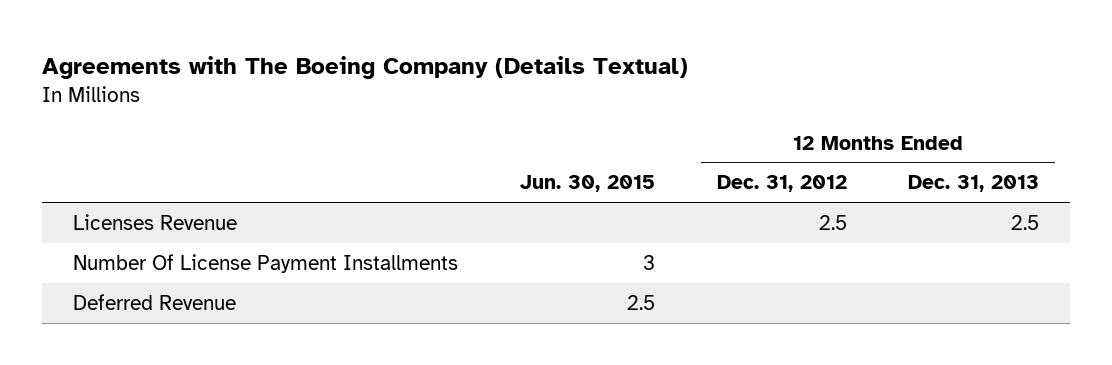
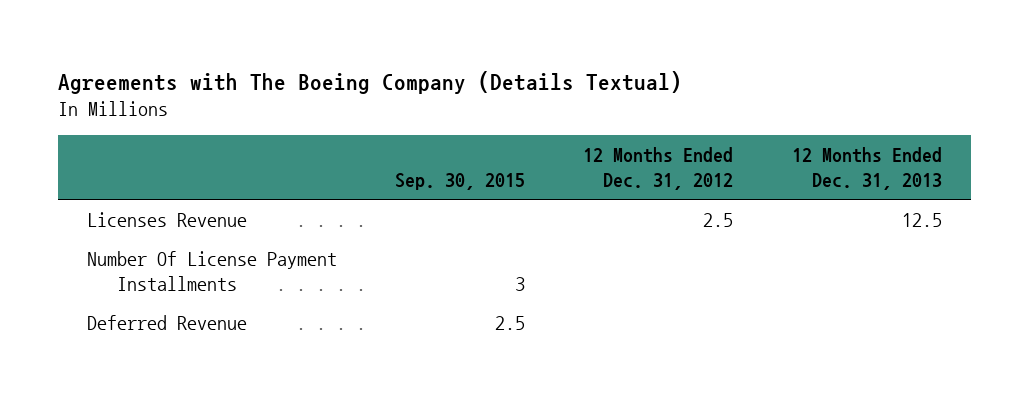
[519,175,655,193] Jun. 30, 2015 -> none
none -> [395,173,526,191] Sep. 30, 2015
[1011,214,1040,230] 2.5 -> [901,212,942,227] 12.5

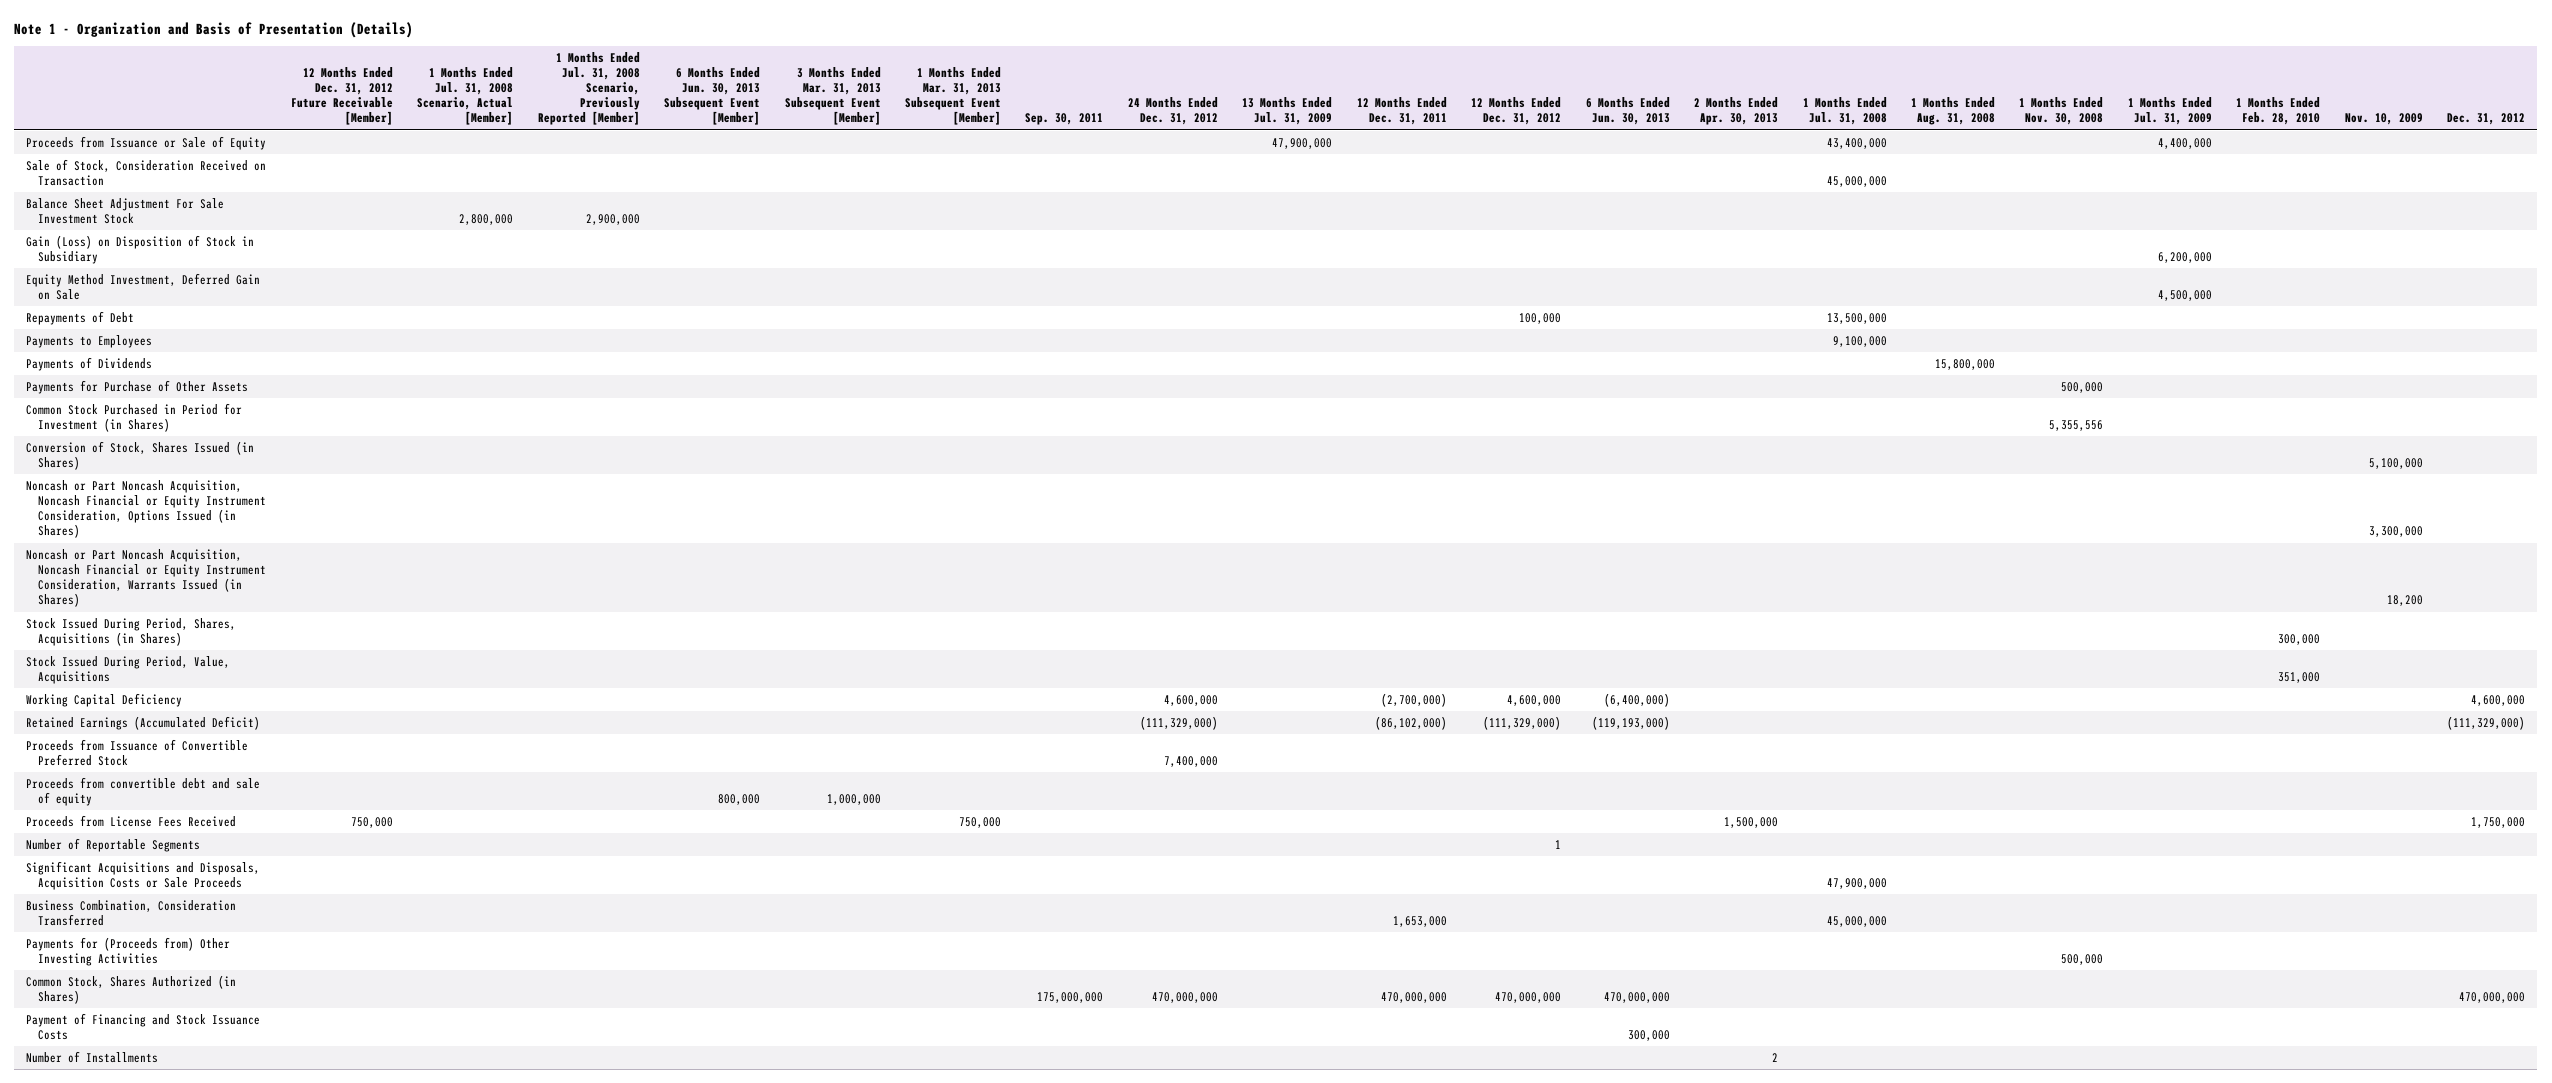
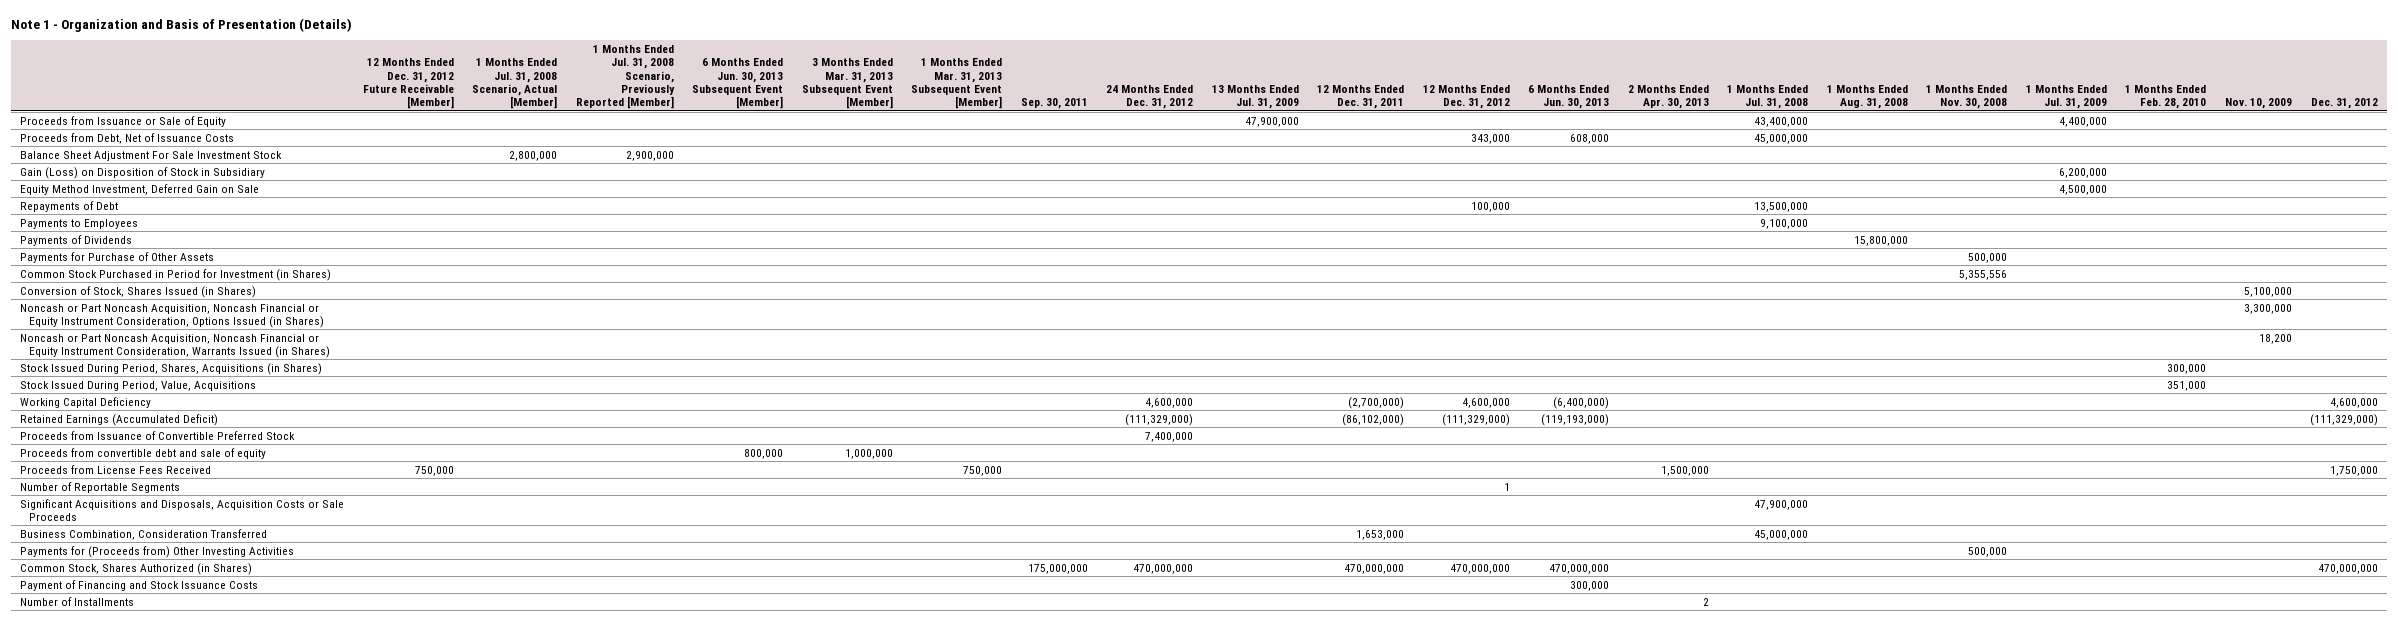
[26,159,267,187] Sale of Stock, Consideration Received on Transaction -> none
none -> [20,132,235,144] Proceeds from Debt, Net of Issuance Costs

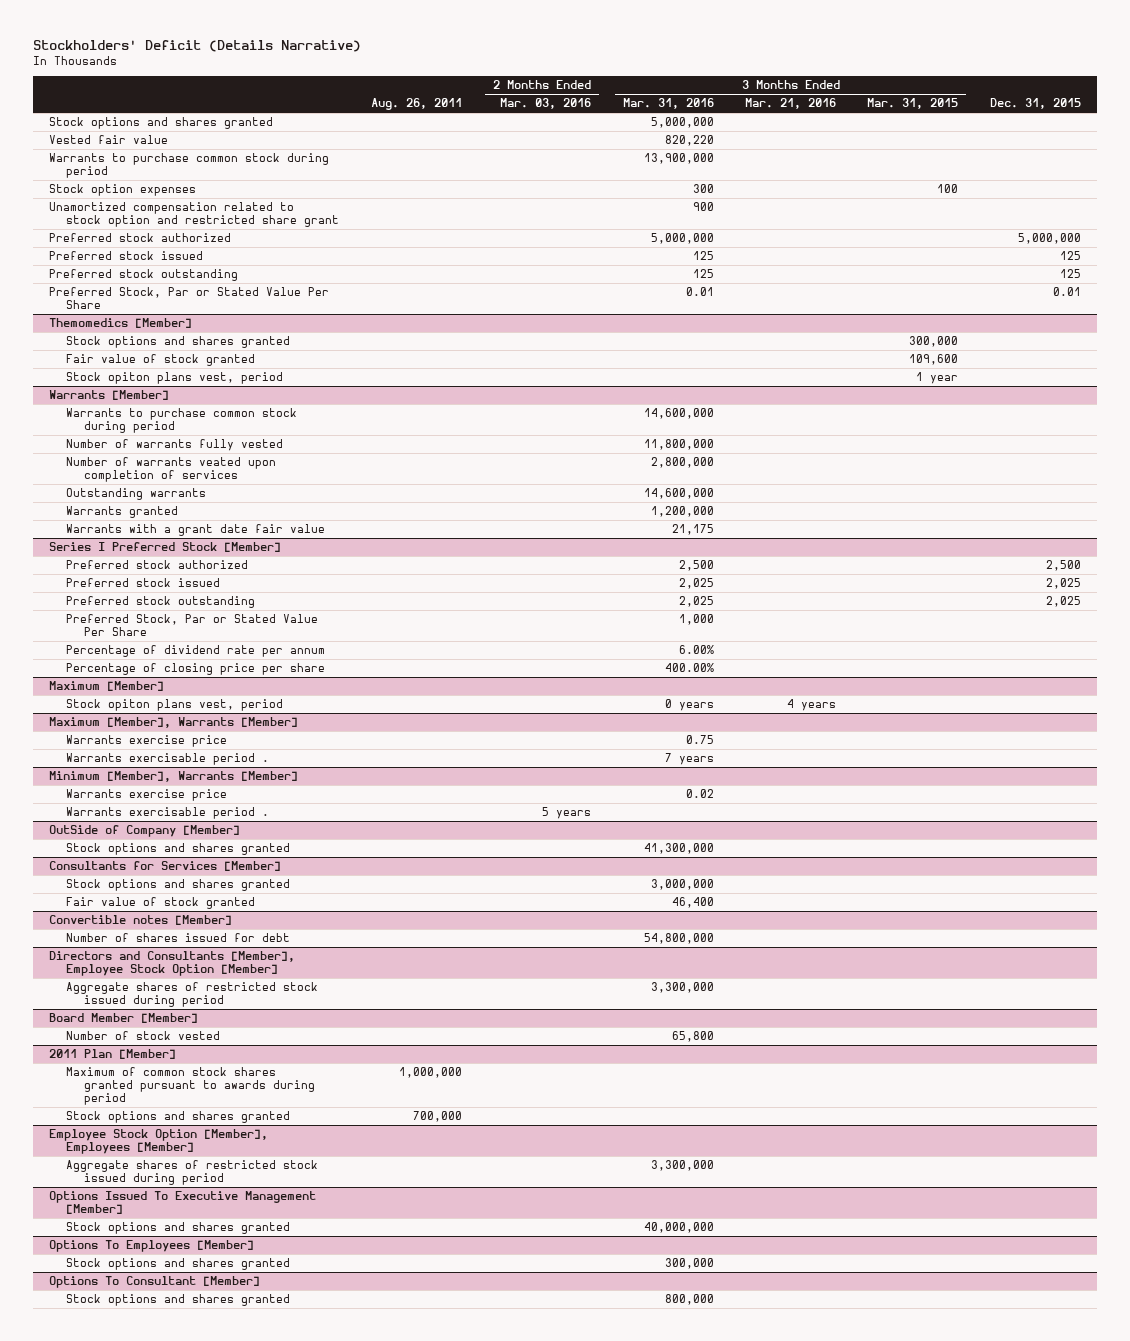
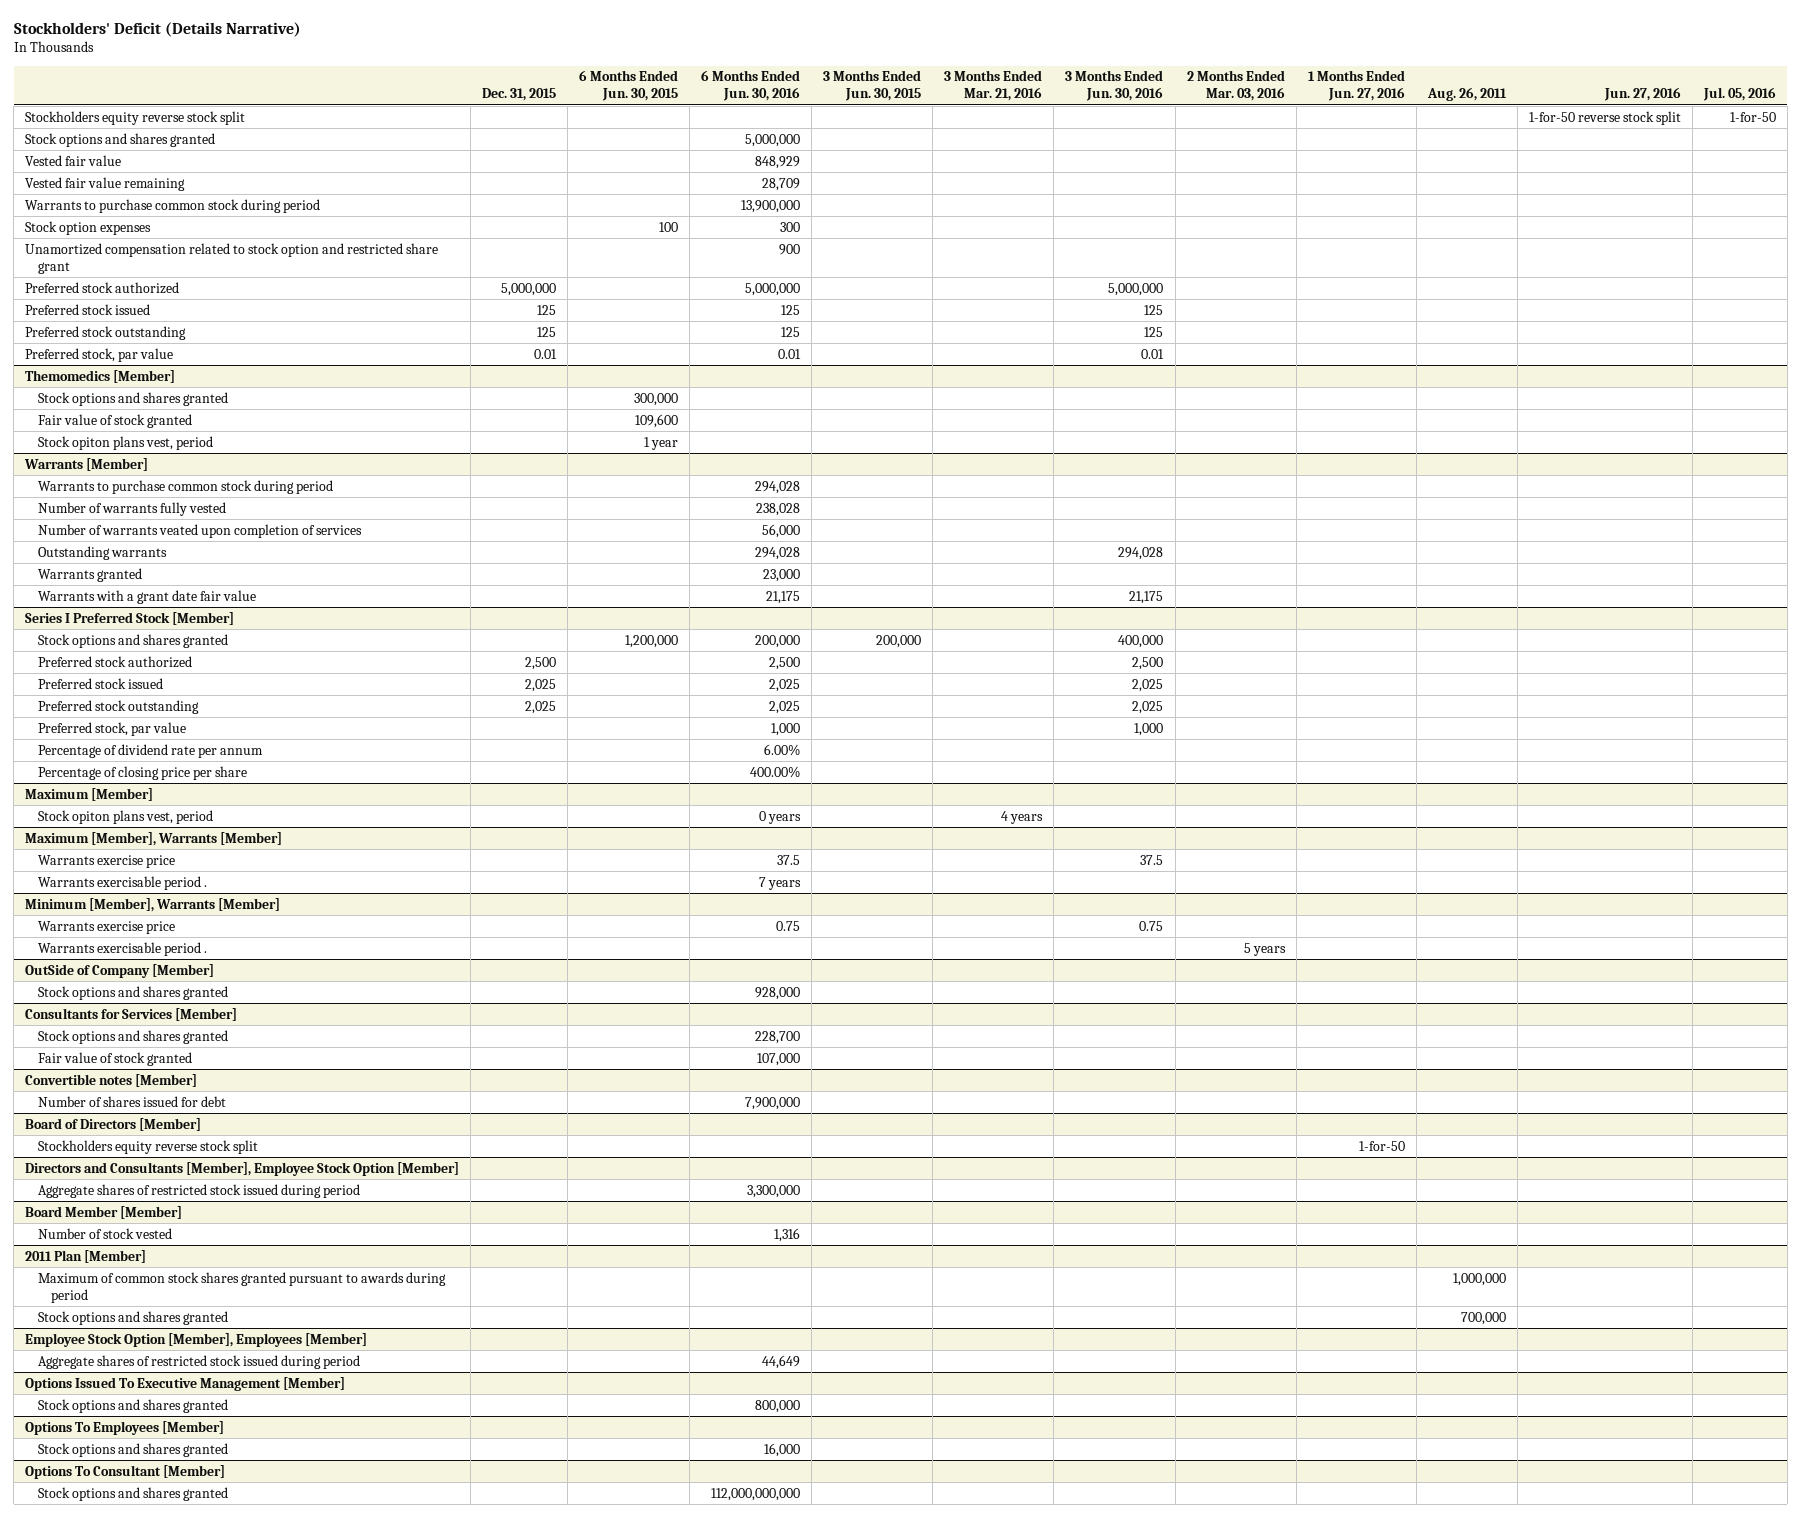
[622,98,714,110] Mar. 31, 2016 -> none
[867,98,959,110] Mar. 31, 2015 -> none
none -> [579,70,679,102] 6 Months Ended Jun. 30, 2015
none -> [701,70,801,102] 6 Months Ended Jun. 30, 2016
none -> [823,70,922,102] 3 Months Ended Jun. 30, 2015
none -> [1065,70,1164,102] 3 Months Ended Jun. 30, 2016
none -> [1307,70,1405,102] 1 Months Ended Jun. 27, 2016
none -> [1603,87,1681,102] Jun. 27, 2016
none -> [1702,87,1776,102] Jul. 05, 2016
none -> [25,110,246,125] Stockholders equity reverse stock split
none -> [25,176,186,191] Vested fair value remaining
[49,287,330,310] Preferred Stock, Par or Stated Value Per Share -> [25,347,174,362] Preferred stock, par value
none -> [38,633,229,648] Stock options and shares granted
[66,614,319,637] Preferred Stock, Par or Stated Value Per Share -> [38,721,187,736] Preferred stock, par value
none -> [25,1117,202,1131] Board of Directors [Member]
none -> [38,1139,259,1154] Stockholders equity reverse stock split

